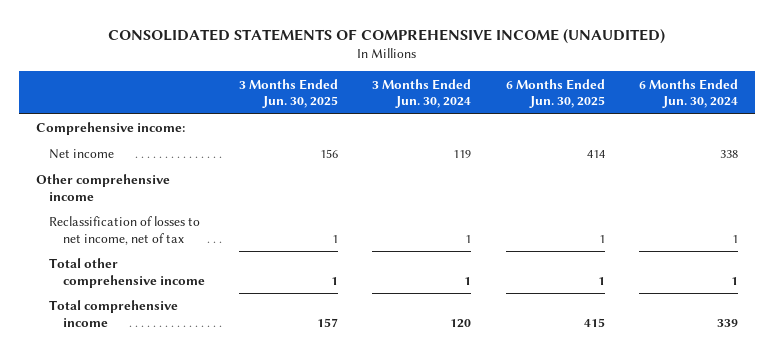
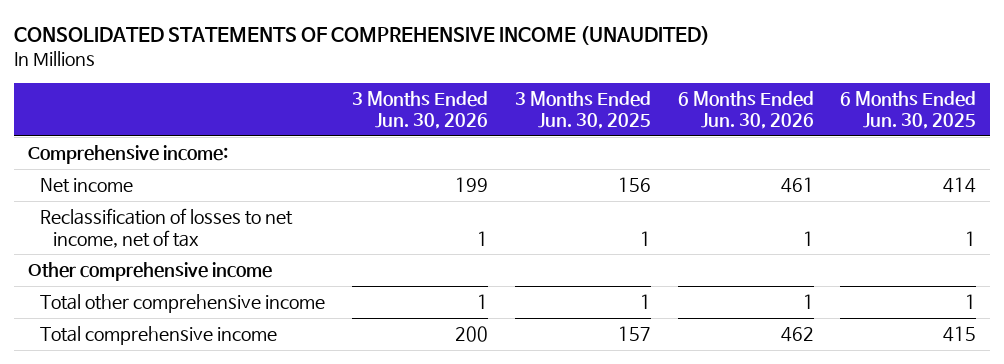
[372,78,472,108] 3 Months Ended Jun. 30, 2024 -> none
[638,78,738,108] 6 Months Ended Jun. 30, 2024 -> none
none -> [352,90,489,130] 3 Months Ended Jun. 30, 2026
none -> [677,90,814,130] 6 Months Ended Jun. 30, 2026
[35,174,170,201] Other comprehensive income -> [27,262,272,282] Other comprehensive income

